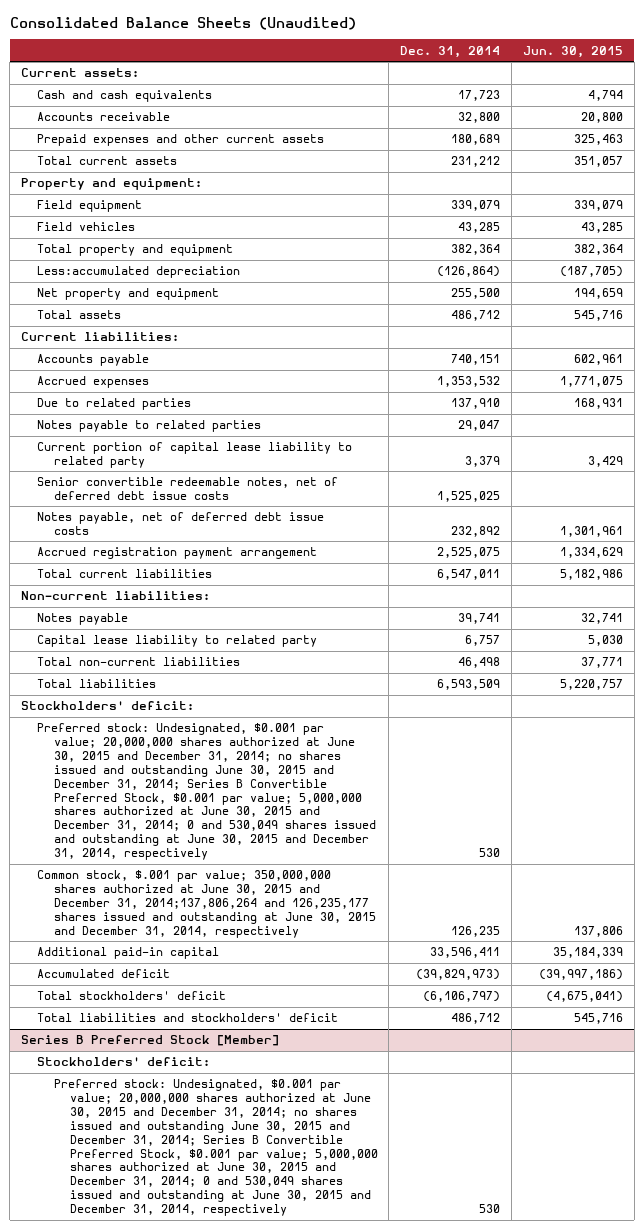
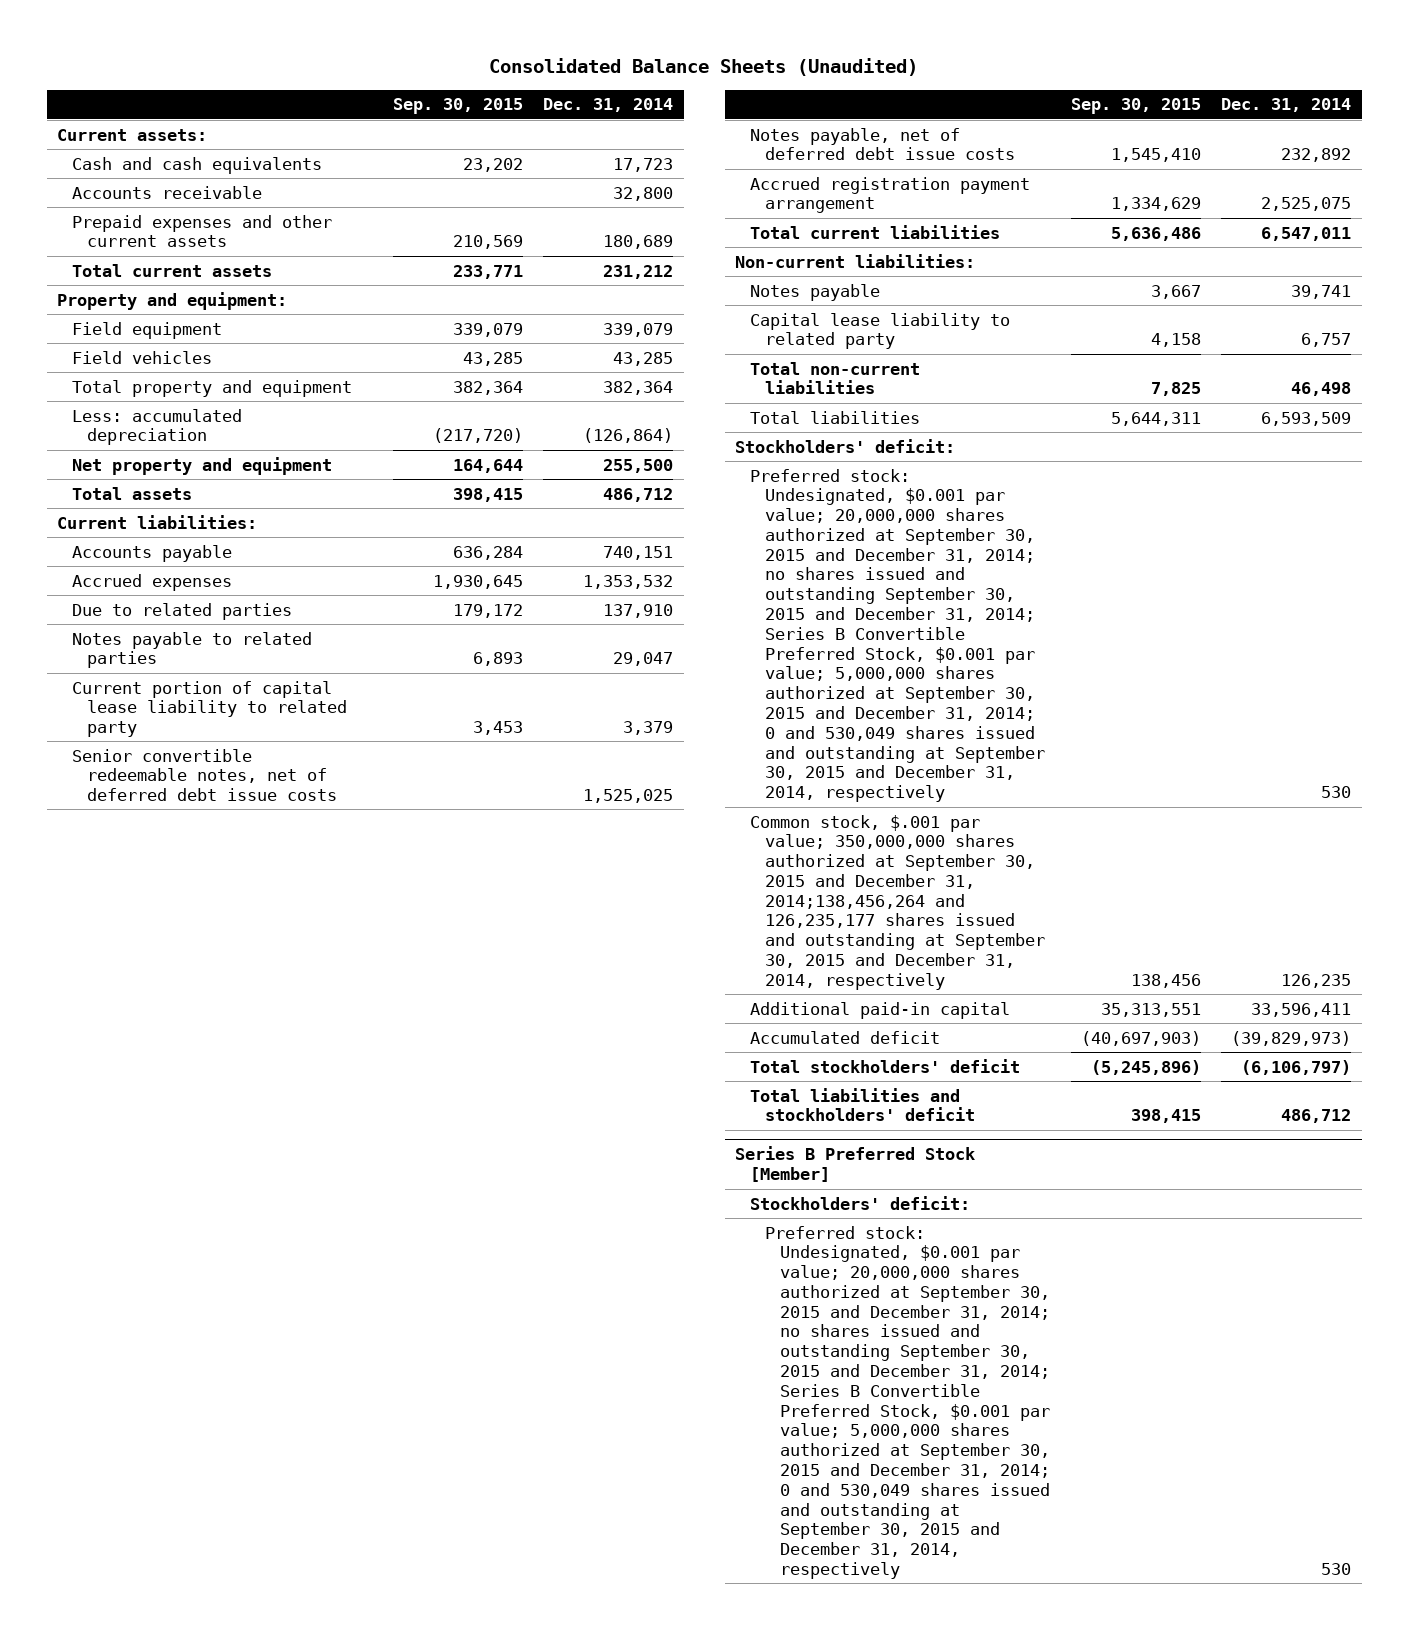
[522,45,623,58] Jun. 30, 2015 -> none
none -> [392,98,523,115] Sep. 30, 2015
[37,266,241,279] Less:accumulated depreciation -> [72,408,243,446] Less: accumulated depreciation
[37,723,376,861] Preferred stock: Undesignated, $0.001 par value; 20,000,000 shares authorized at June 30, 2015 and December 31, 2014; no shares issued and outstanding June 30, 2015 and December 31, 2014; Series B Convertible Preferred Stock, $0.001 par value; 5,000,000 shares authorized at June 30, 2015 and December 31, 2014; 0 and 530,049 shares issued and outstanding at June 30, 2015 and December 31, 2014, respectively -> [750,468,1046,803] Preferred stock: Undesignated, $0.001 par value; 20,000,000 shares authorized at September 30, 2015 and December 31, 2014; no shares issued and outstanding September 30, 2015 and December 31, 2014; Series B Convertible Preferred Stock, $0.001 par value; 5,000,000 shares authorized at September 30, 2015 and December 31, 2014; 0 and 530,049 shares issued and outstanding at September 30, 2015 and December 31, 2014, respectively
[37,870,376,938] Common stock, $.001 par value; 350,000,000 shares authorized at June 30, 2015 and December 31, 2014;137,806,264 and 126,235,177 shares issued and outstanding at June 30, 2015 and December 31, 2014, respectively -> [750,814,1046,990] Common stock, $.001 par value; 350,000,000 shares authorized at September 30, 2015 and December 31, 2014;138,456,264 and 126,235,177 shares issued and outstanding at September 30, 2015 and December 31, 2014, respectively
[53,1079,378,1217] Preferred stock: Undesignated, $0.001 par value; 20,000,000 shares authorized at June 30, 2015 and December 31, 2014; no shares issued and outstanding June 30, 2015 and December 31, 2014; Series B Convertible Preferred Stock, $0.001 par value; 5,000,000 shares authorized at June 30, 2015 and December 31, 2014; 0 and 530,049 shares issued and outstanding at June 30, 2015 and December 31, 2014, respectively -> [765,1225,1051,1579] Preferred stock: Undesignated, $0.001 par value; 20,000,000 shares authorized at September 30, 2015 and December 31, 2014; no shares issued and outstanding September 30, 2015 and December 31, 2014; Series B Convertible Preferred Stock, $0.001 par value; 5,000,000 shares authorized at September 30, 2015 and December 31, 2014; 0 and 530,049 shares issued and outstanding at September 30, 2015 and December 31, 2014, respectively

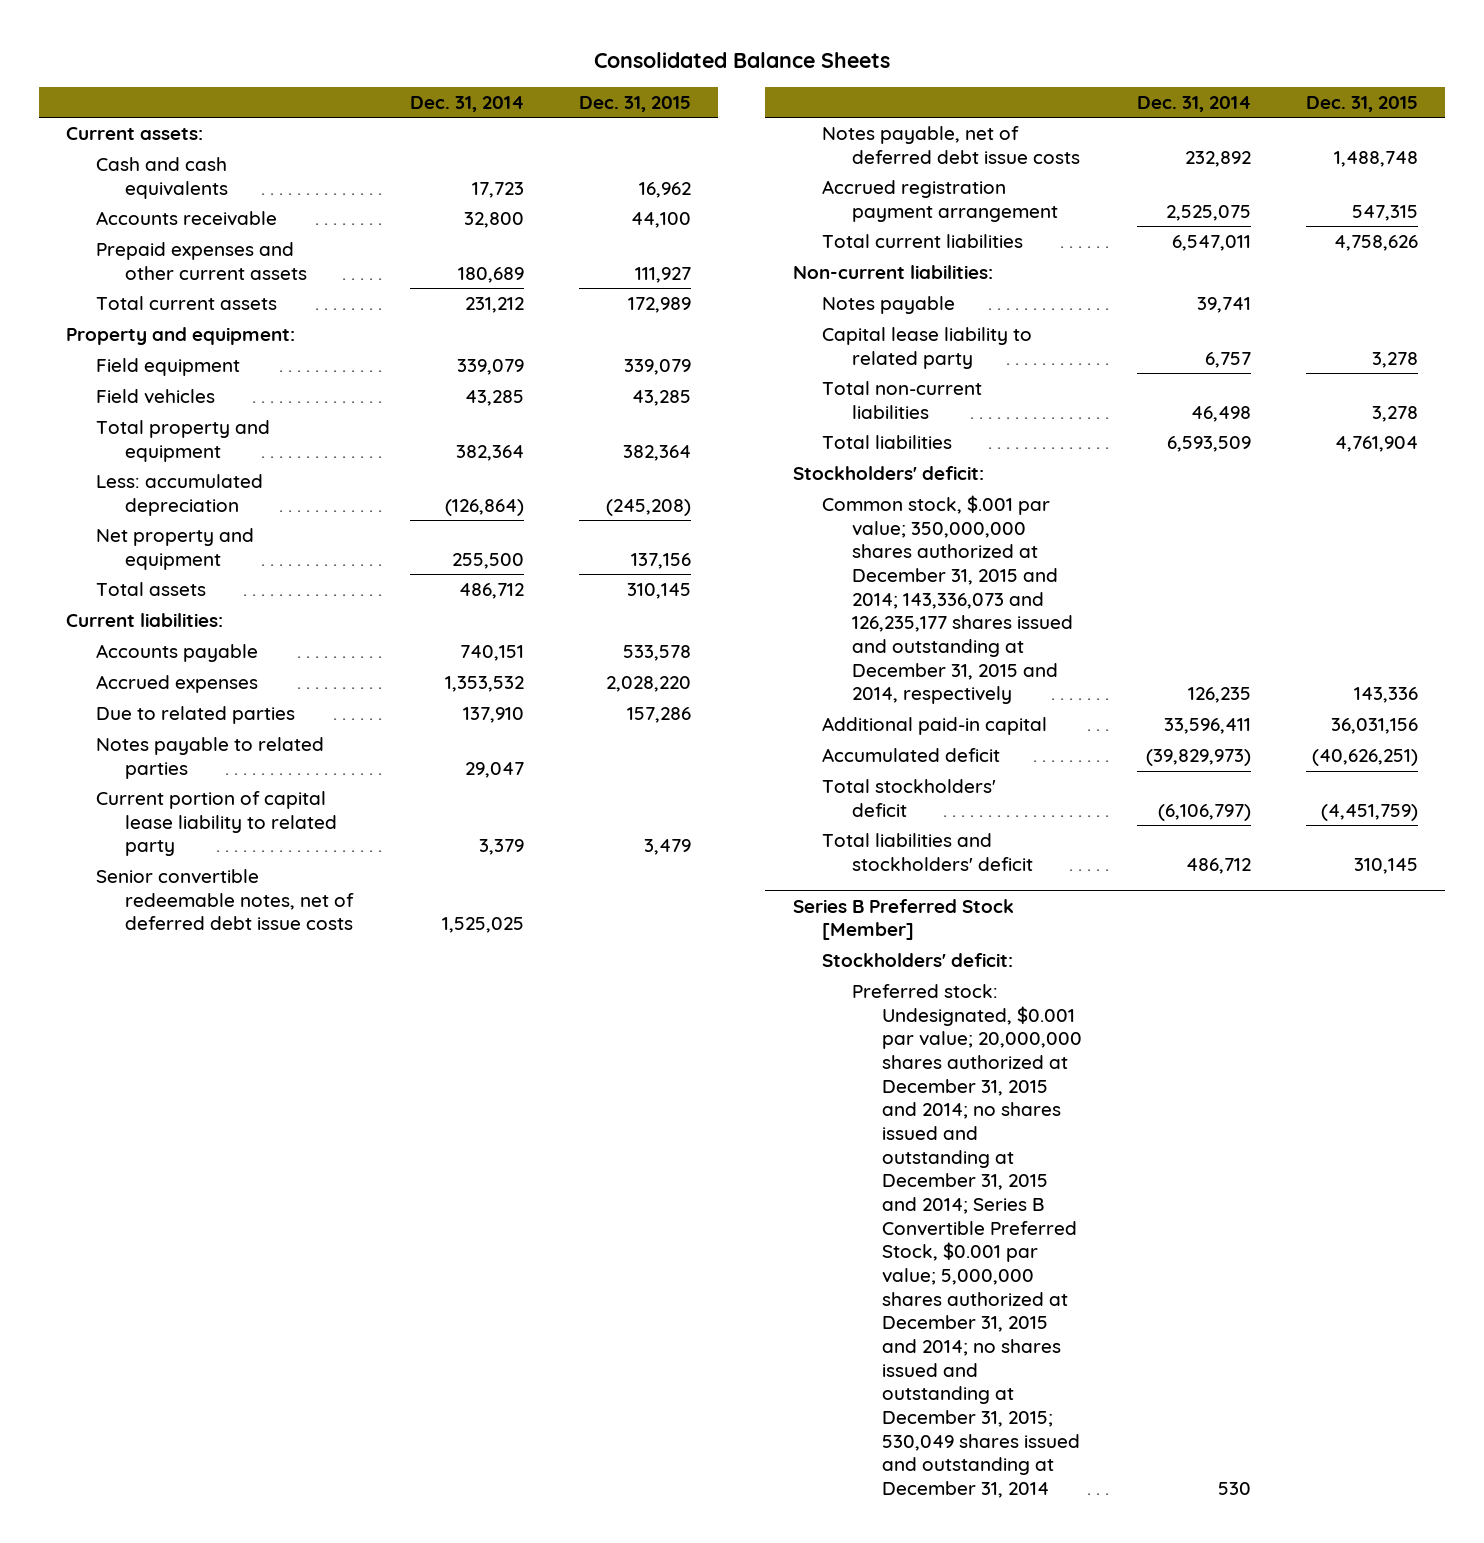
[489,58,919,77] Consolidated Balance Sheets (Unaudited) -> [593,52,890,69] Consolidated Balance Sheets
[392,98,523,115] Sep. 30, 2015 -> none
none -> [578,95,691,112] Dec. 31, 2015
[750,468,1046,803] Preferred stock: Undesignated, $0.001 par value; 20,000,000 shares authorized at September 30, 2015 and December 31, 2014; no shares issued and outstanding September 30, 2015 and December 31, 2014; Series B Convertible Preferred Stock, $0.001 par value; 5,000,000 shares authorized at September 30, 2015 and December 31, 2014; 0 and 530,049 shares issued and outstanding at September 30, 2015 and December 31, 2014, respectively -> none
[750,814,1046,990] Common stock, $.001 par value; 350,000,000 shares authorized at September 30, 2015 and December 31, 2014;138,456,264 and 126,235,177 shares issued and outstanding at September 30, 2015 and December 31, 2014, respectively -> [822,494,1074,705] Common stock, $.001 par value; 350,000,000 shares authorized at December 31, 2015 and 2014; 143,336,073 and 126,235,177 shares issued and outstanding at December 31, 2015 and 2014, respectively
[765,1225,1051,1579] Preferred stock: Undesignated, $0.001 par value; 20,000,000 shares authorized at September 30, 2015 and December 31, 2014; no shares issued and outstanding September 30, 2015 and December 31, 2014; Series B Convertible Preferred Stock, $0.001 par value; 5,000,000 shares authorized at September 30, 2015 and December 31, 2014; 0 and 530,049 shares issued and outstanding at September 30, 2015 and December 31, 2014, respectively -> [852,983,1082,1498] Preferred stock: Undesignated, $0.001 par value; 20,000,000 shares authorized at December 31, 2015 and 2014; no shares issued and outstanding at December 31, 2015 and 2014; Series B Convertible Preferred Stock, $0.001 par value; 5,000,000 shares authorized at December 31, 2015 and 2014; no shares issued and outstanding at December 31, 2015; 530,049 shares issued and outstanding at December 31, 2014

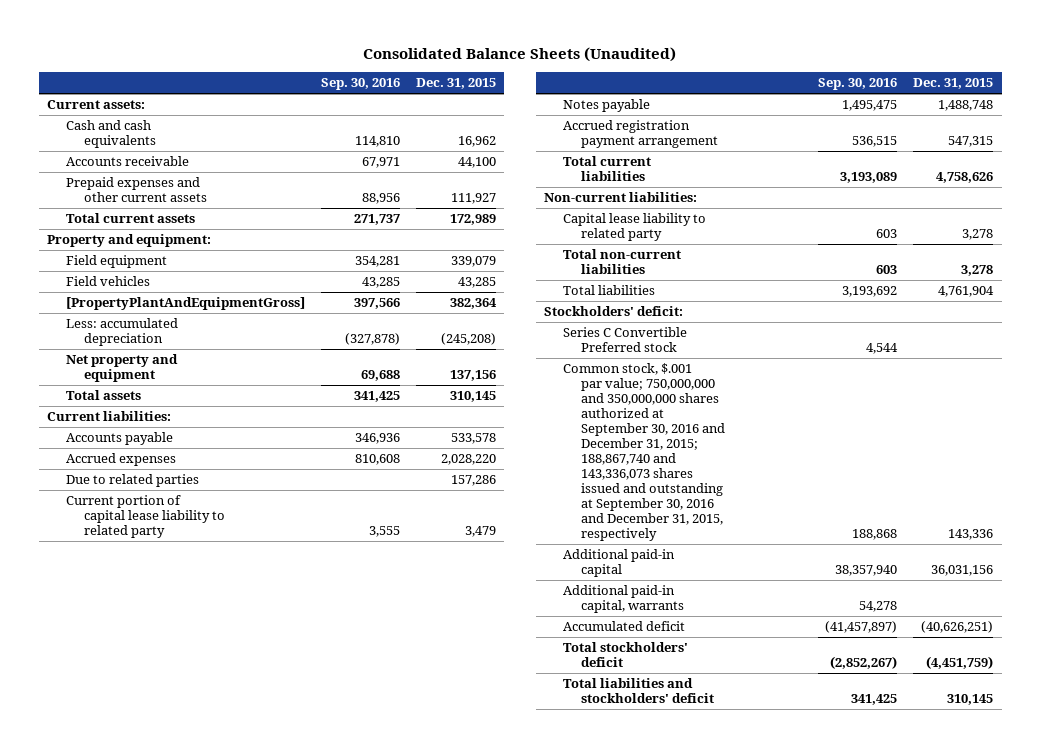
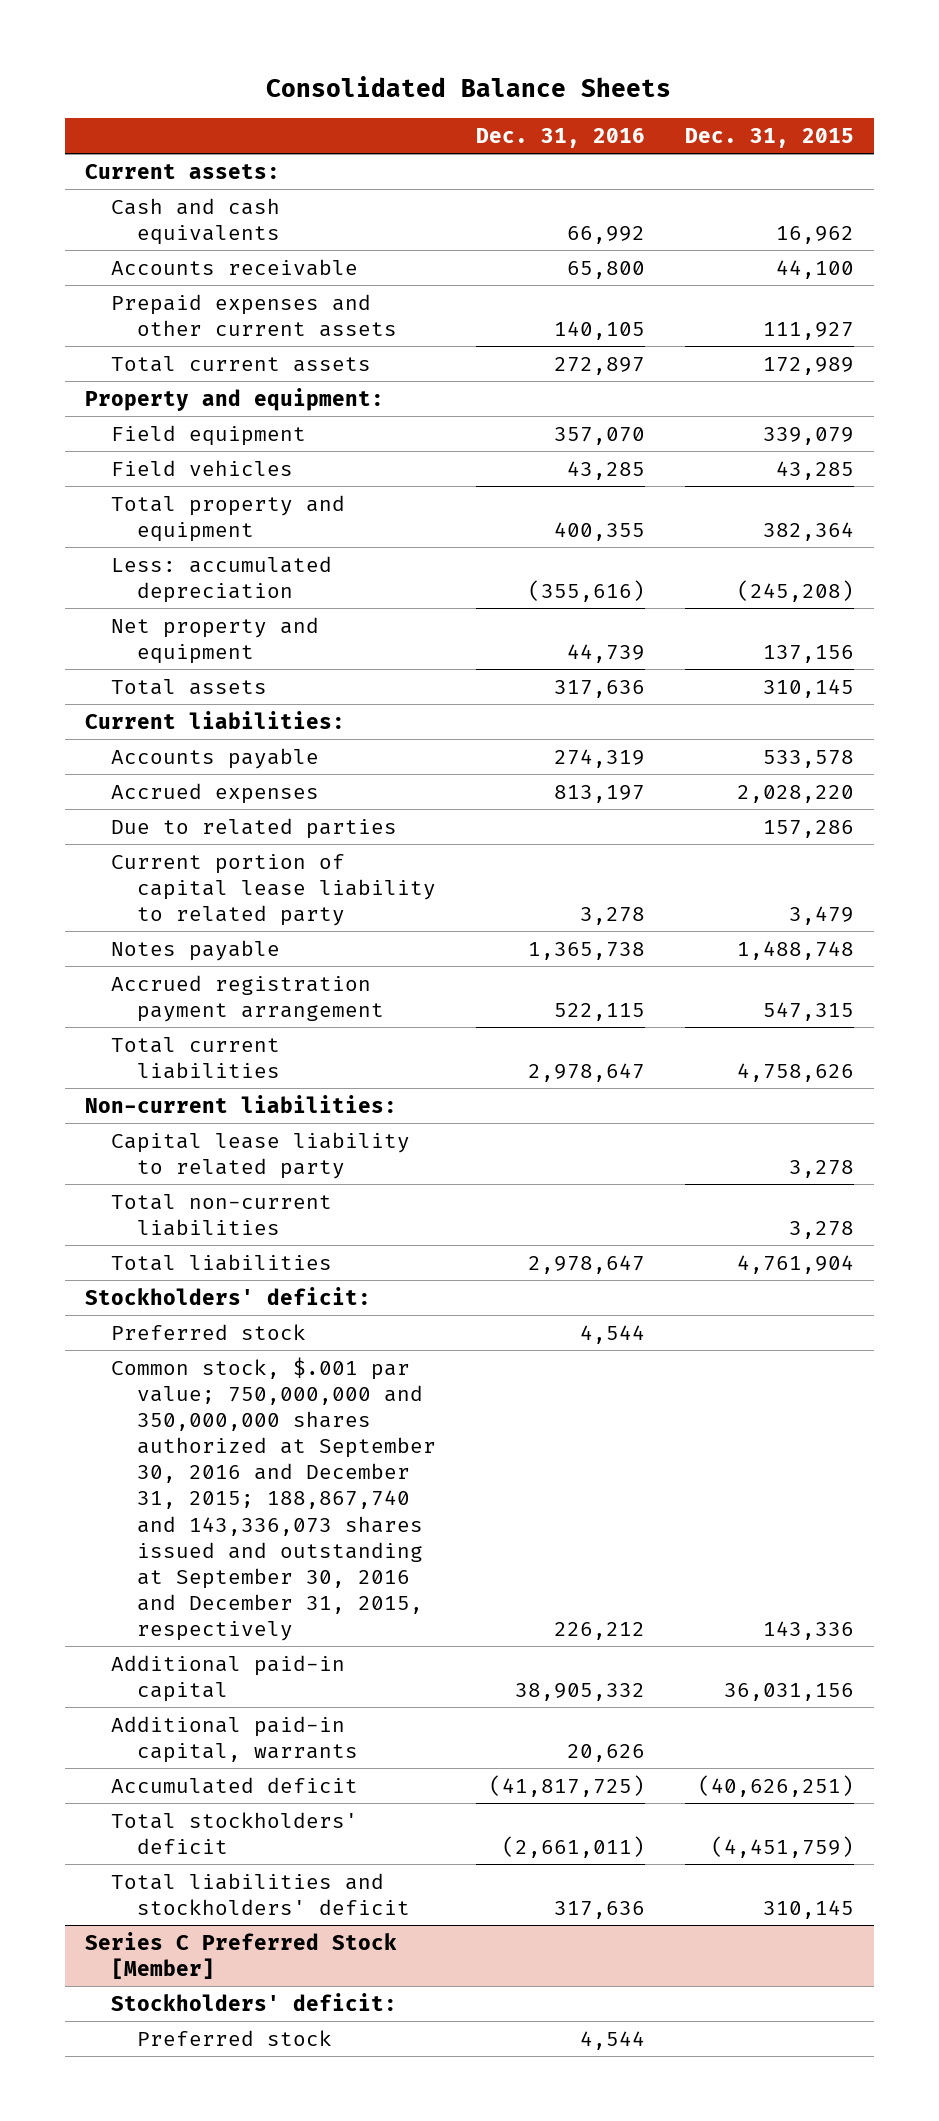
[363,46,677,62] Consolidated Balance Sheets (Unaudited) -> [266,76,672,98] Consolidated Balance Sheets
[320,78,400,91] Sep. 30, 2016 -> none
none -> [476,127,646,148] Dec. 31, 2016
[65,297,305,311] [PropertyPlantAndEquipmentGross] -> [111,494,346,542] Total property and equipment
[562,327,687,353] Series C Convertible Preferred stock -> [111,1323,307,1340] Preferred stock
none -> [85,1931,398,1979] Series C Preferred Stock [Member]
none -> [111,1992,398,2011] Stockholders' deficit:
none -> [137,2029,333,2046] Preferred stock

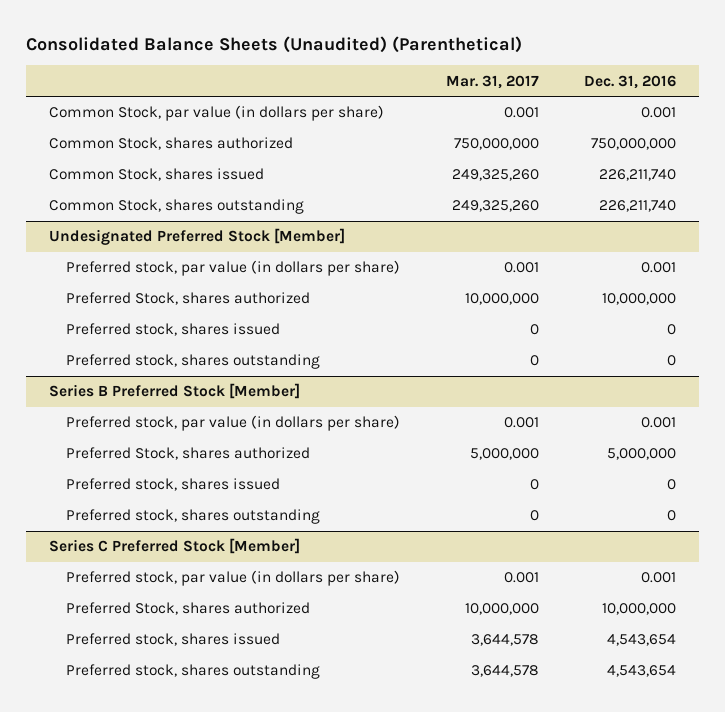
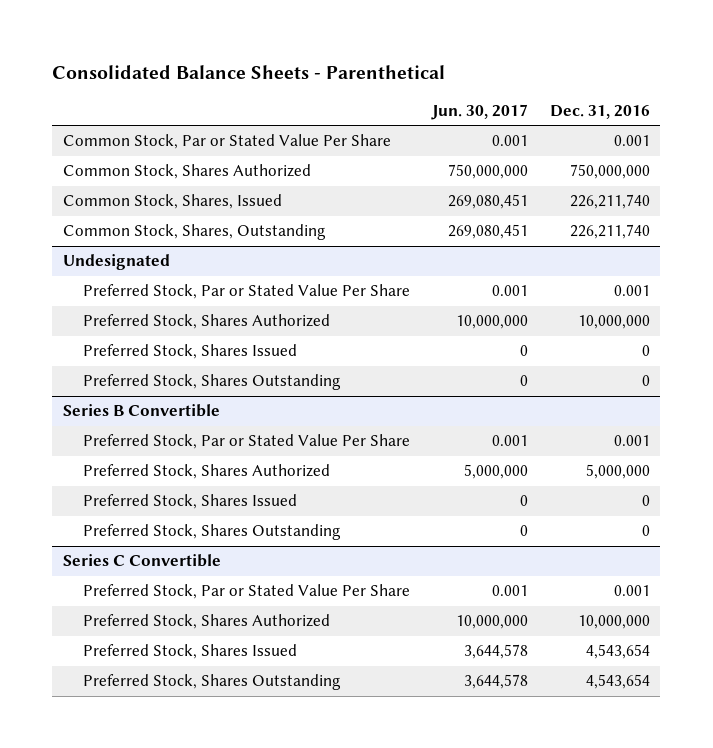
[25,35,522,53] Consolidated Balance Sheets (Unaudited) (Parenthetical) -> [52,64,446,79] Consolidated Balance Sheets - Parenthetical
[445,74,539,89] Mar. 31, 2017 -> none
none -> [430,103,528,120] Jun. 30, 2017
[48,228,345,246] Undesignated Preferred Stock [Member] -> none
[48,383,300,400] Series B Preferred Stock [Member] -> none
[48,538,300,555] Series C Preferred Stock [Member] -> none
[48,105,384,122] Common Stock, par value (in dollars per share) -> [62,134,391,150] Common Stock, Par or Stated Value Per Share
[48,137,293,151] Common Stock, shares authorized -> [62,164,311,180] Common Stock, Shares Authorized
[48,168,264,182] Common Stock, shares issued -> [62,194,282,210] Common Stock, Shares, Issued
[48,199,304,215] Common Stock, shares outstanding -> [62,224,326,241] Common Stock, Shares, Outstanding
none -> [62,254,170,271] Undesignated
[66,260,401,277] Preferred stock, par value (in dollars per share) -> [83,284,411,300] Preferred Stock, Par or Stated Value Per Share
[66,292,311,306] Preferred Stock, shares authorized -> [83,314,331,330] Preferred Stock, Shares Authorized
[66,323,281,337] Preferred stock, shares issued -> [83,344,298,360] Preferred Stock, Shares Issued
[66,354,321,370] Preferred stock, shares outstanding -> [83,374,342,391] Preferred Stock, Shares Outstanding
none -> [62,404,220,418] Series B Convertible
[66,415,401,432] Preferred stock, par value (in dollars per share) -> [83,434,411,450] Preferred Stock, Par or Stated Value Per Share
[66,447,311,461] Preferred Stock, shares authorized -> [83,464,331,480] Preferred Stock, Shares Authorized
[66,478,281,492] Preferred stock, shares issued -> [83,494,298,510] Preferred Stock, Shares Issued
[66,509,321,525] Preferred stock, shares outstanding -> [83,524,342,541] Preferred Stock, Shares Outstanding
none -> [62,554,221,568] Series C Convertible
[66,570,401,587] Preferred stock, par value (in dollars per share) -> [83,584,411,600] Preferred Stock, Par or Stated Value Per Share
[66,602,311,616] Preferred Stock, shares authorized -> [83,614,331,630] Preferred Stock, Shares Authorized
[66,633,281,647] Preferred stock, shares issued -> [83,644,298,660] Preferred Stock, Shares Issued
[66,664,321,680] Preferred stock, shares outstanding -> [83,674,342,691] Preferred Stock, Shares Outstanding

